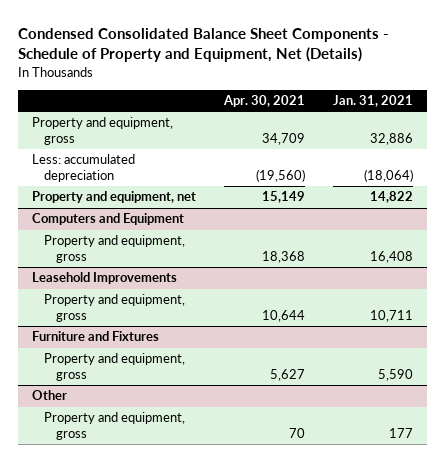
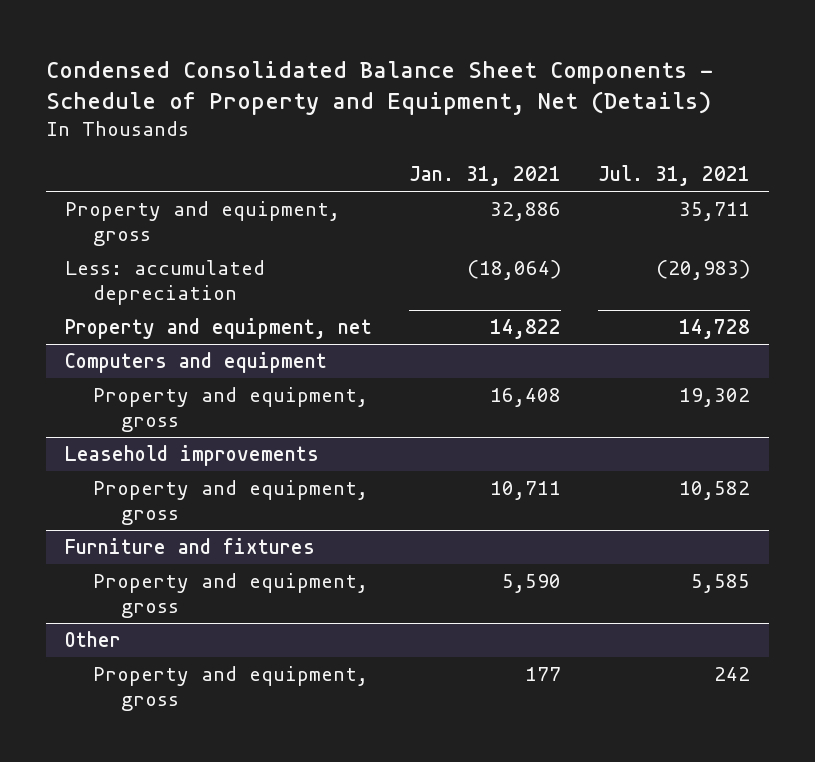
[223,95,306,108] Apr. 30, 2021 -> none
none -> [598,164,751,186] Jul. 31, 2021
[32,213,185,226] Computers and Equipment -> [64,352,327,374] Computers and equipment
[32,272,178,285] Leasehold Improvements -> [64,445,319,467] Leasehold improvements
[32,331,160,342] Furniture and Fixtures -> [64,538,315,555] Furniture and fixtures

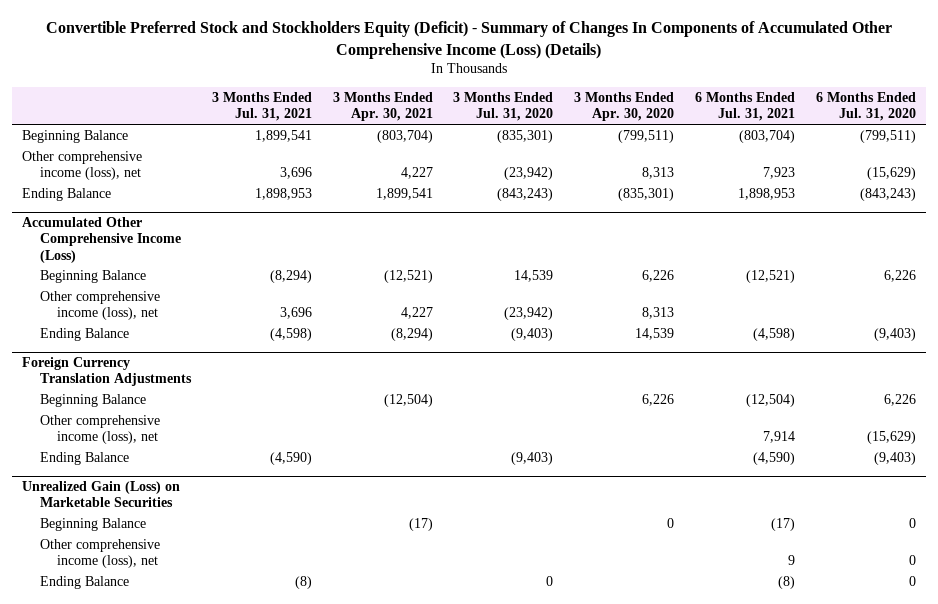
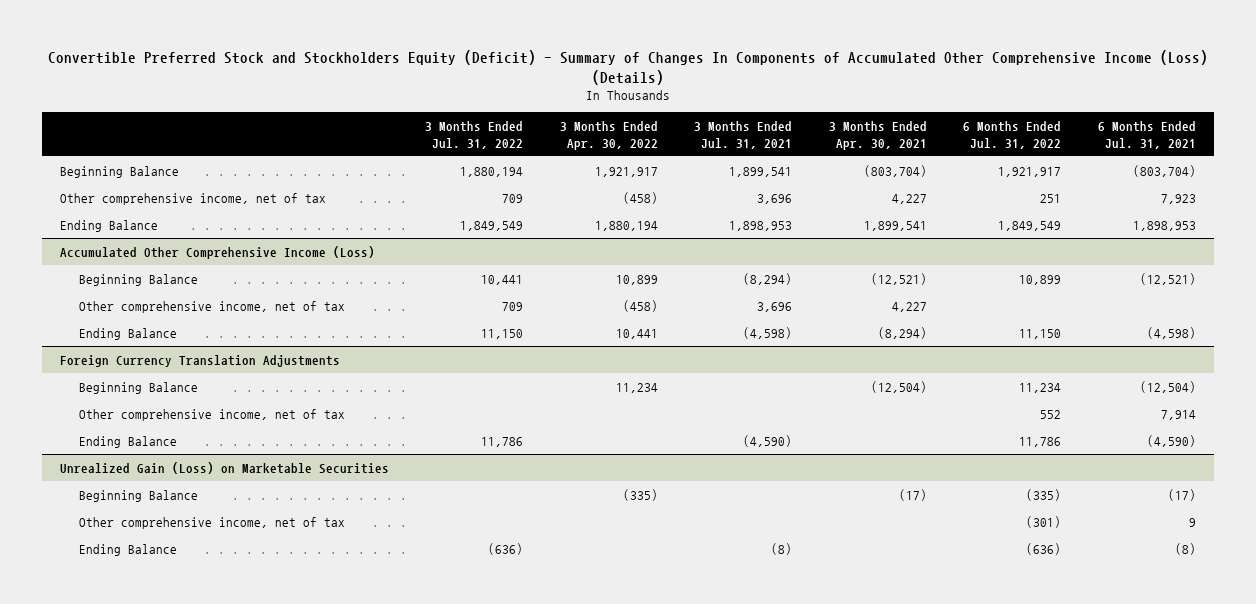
[453,92,554,122] 3 Months Ended Jul. 31, 2020 -> none
[574,92,675,122] 3 Months Ended Apr. 30, 2020 -> none
[815,92,916,122] 6 Months Ended Jul. 31, 2020 -> none
none -> [425,120,524,149] 3 Months Ended Jul. 31, 2022
none -> [559,120,658,150] 3 Months Ended Apr. 30, 2022
none -> [963,120,1062,149] 6 Months Ended Jul. 31, 2022
[22,150,143,181] Other comprehensive income (loss), net -> [59,192,326,205] Other comprehensive income, net of tax
[39,290,160,321] Other comprehensive income (loss), net -> [79,300,346,313] Other comprehensive income, net of tax
[39,414,160,445] Other comprehensive income (loss), net -> [79,408,346,421] Other comprehensive income, net of tax
[39,538,160,569] Other comprehensive income (loss), net -> [79,516,346,529] Other comprehensive income, net of tax

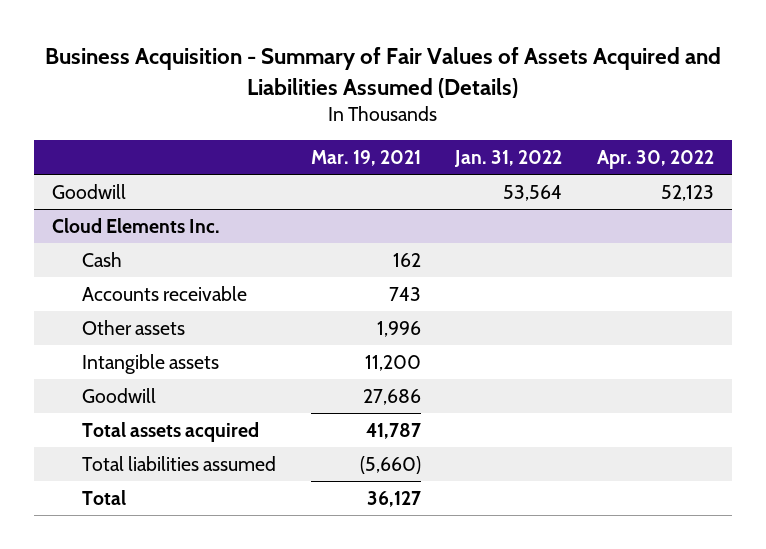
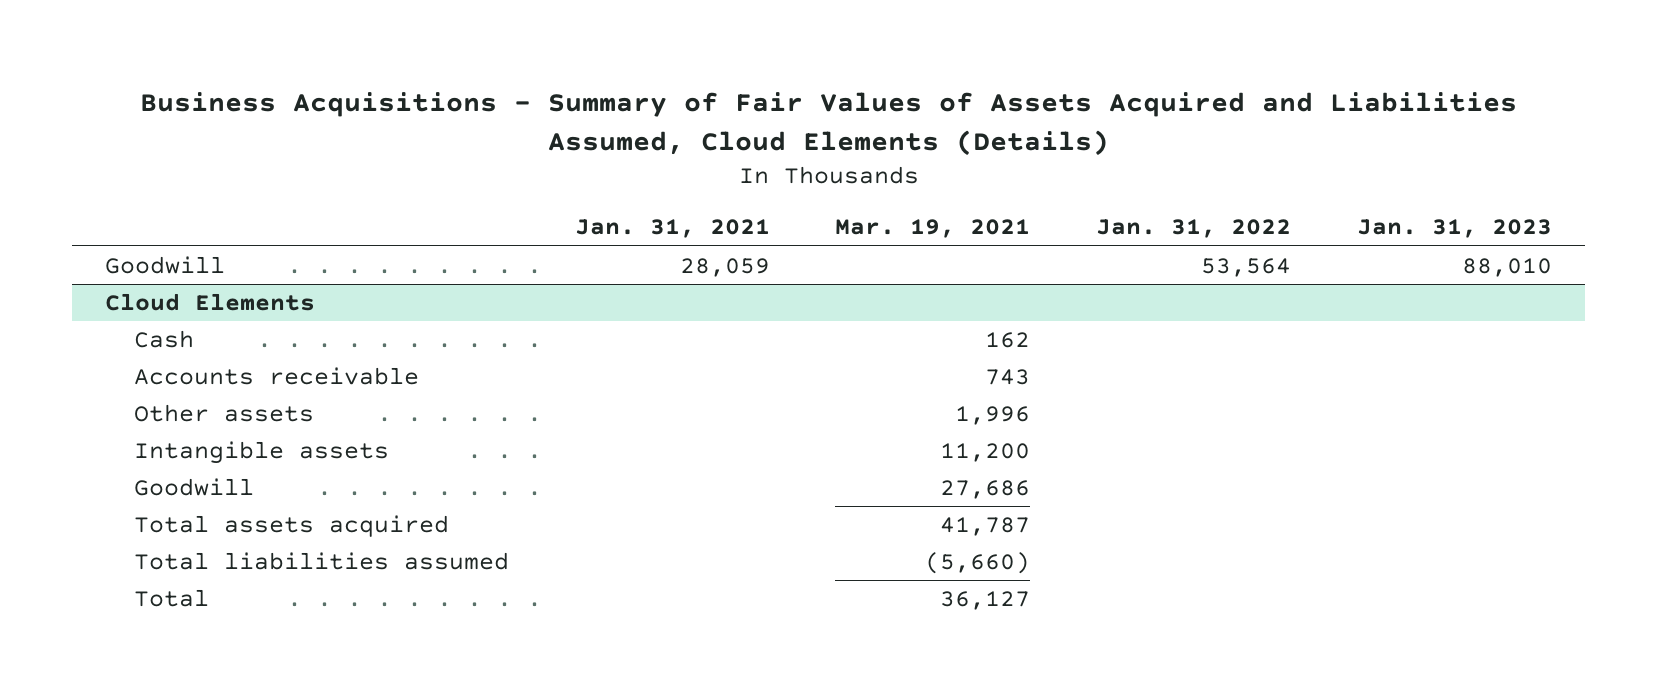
[44,47,721,98] Business Acquisition - Summary of Fair Values of Assets Acquired and Liabilities Assumed (Details) -> [139,91,1517,156] Business Acquisitions - Summary of Fair Values of Assets Acquired and Liabilities Assumed, Cloud Elements (Details)
[597,150,715,170] Apr. 30, 2022 -> none
none -> [574,219,770,239] Jan. 31, 2021
none -> [1357,219,1553,239] Jan. 31, 2023
[51,217,220,233] Cloud Elements Inc. -> [105,293,316,312] Cloud Elements

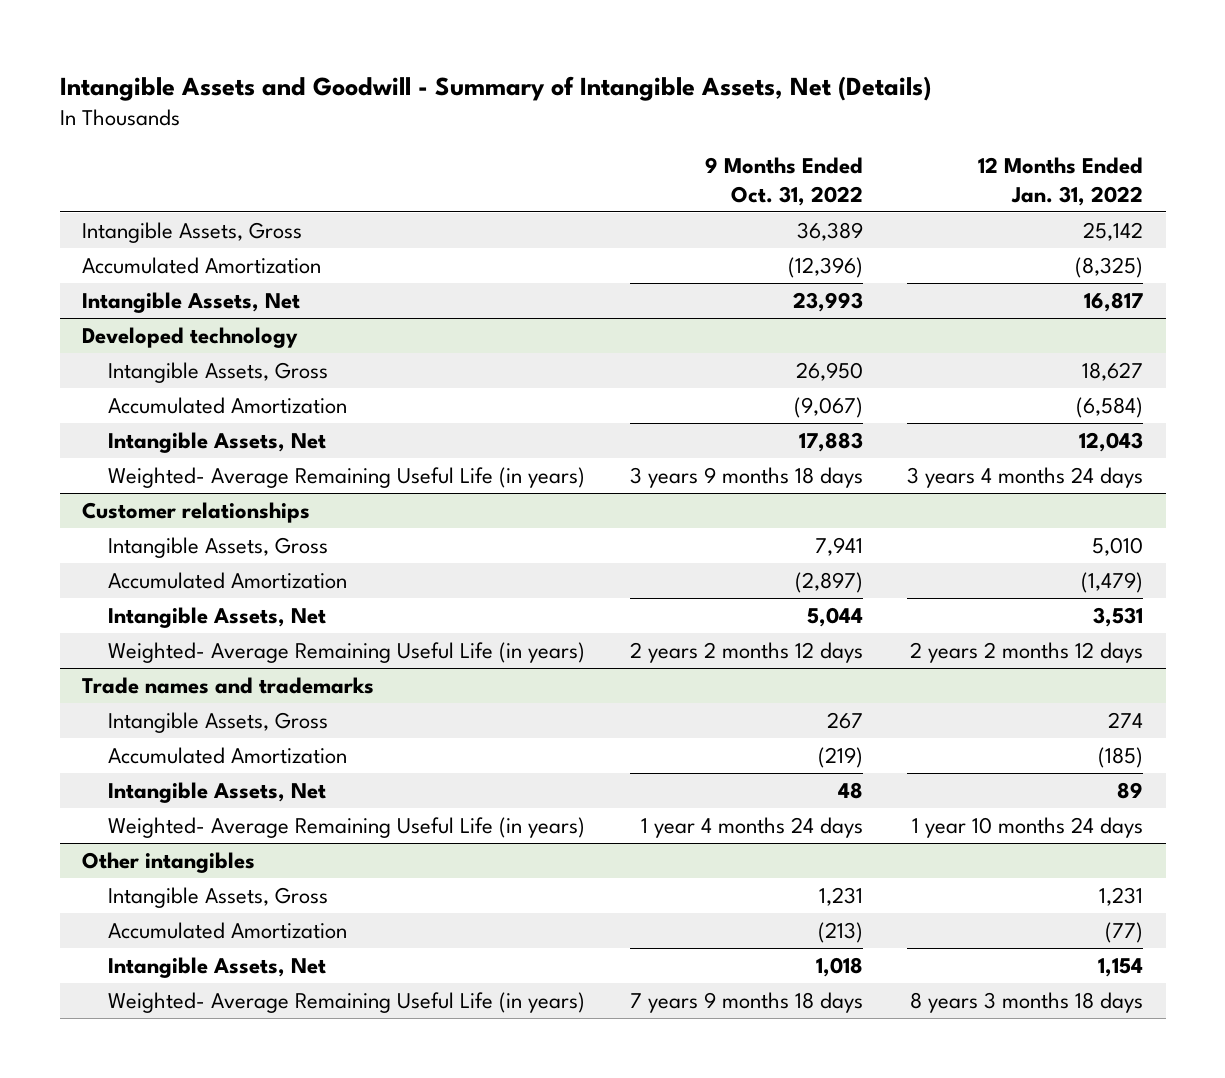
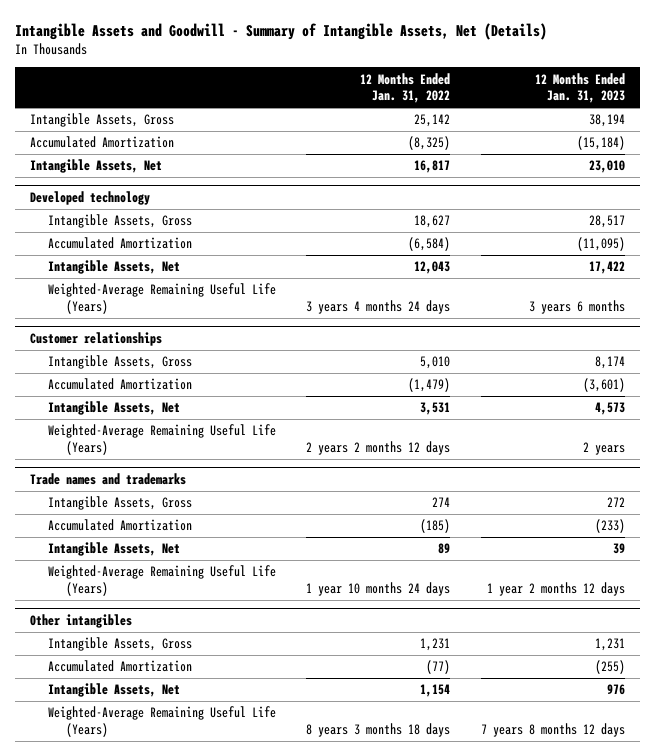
[704,157,863,206] 9 Months Ended Oct. 31, 2022 -> none
none -> [534,72,625,104] 12 Months Ended Jan. 31, 2023
[108,467,586,489] Weighted- Average Remaining Useful Life (in years) -> [48,283,277,315] Weighted-Average Remaining Useful Life (Years)
[108,642,586,664] Weighted- Average Remaining Useful Life (in years) -> [48,424,277,456] Weighted-Average Remaining Useful Life (Years)
[108,817,586,839] Weighted- Average Remaining Useful Life (in years) -> [48,565,277,597] Weighted-Average Remaining Useful Life (Years)
[108,992,586,1014] Weighted- Average Remaining Useful Life (in years) -> [48,706,277,738] Weighted-Average Remaining Useful Life (Years)

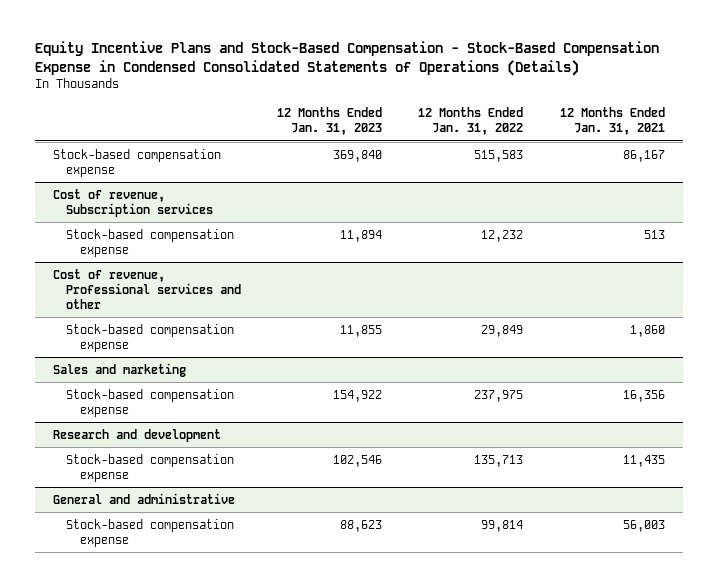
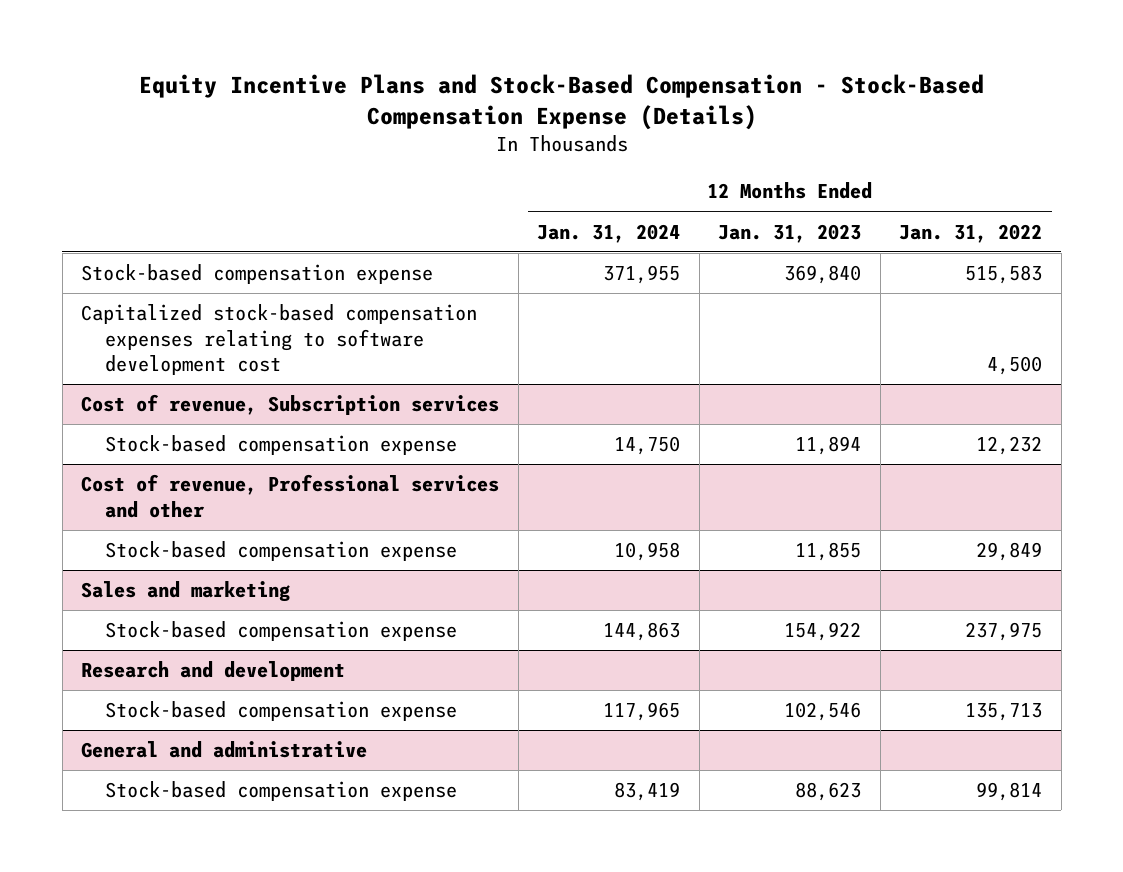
[34,41,659,77] Equity Incentive Plans and Stock-Based Compensation - Stock-Based Compensation Expense in Condensed Consolidated Statements of Operations (Details) -> [138,74,984,131] Equity Incentive Plans and Stock-Based Compensation - Stock-Based Compensation Expense (Details)
[559,107,665,136] 12 Months Ended Jan. 31, 2021 -> none
none -> [537,223,681,243] Jan. 31, 2024
none -> [81,304,478,375] Capitalized stock-based compensation expenses relating to software development cost

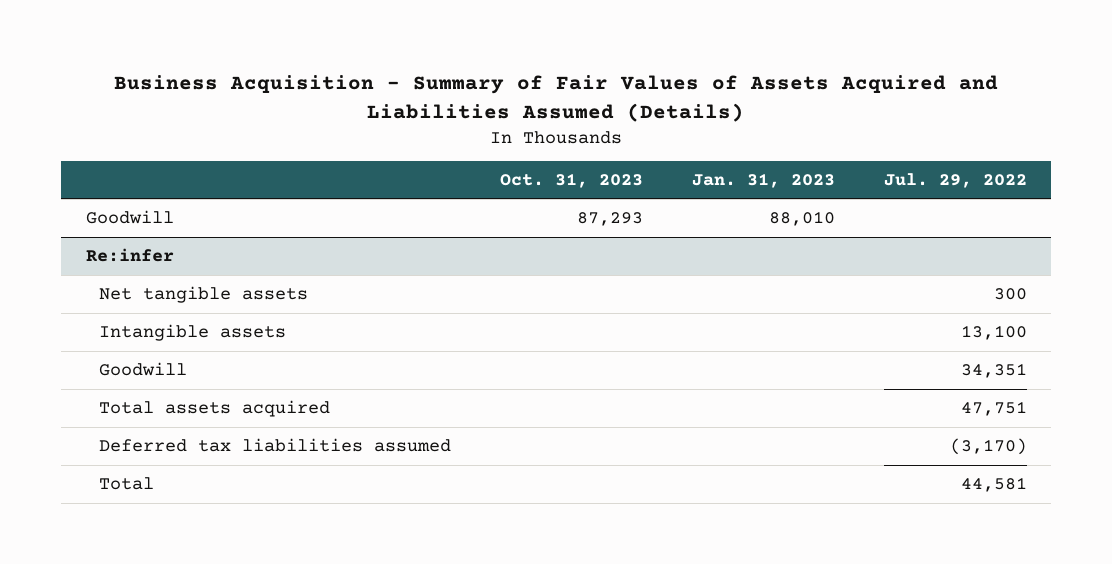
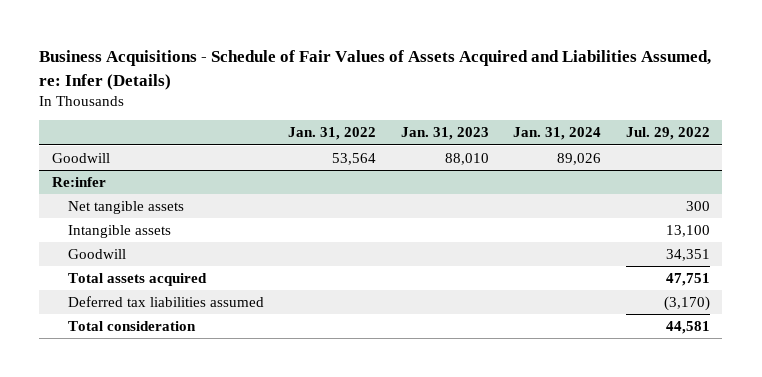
[114,75,999,122] Business Acquisition - Summary of Fair Values of Assets Acquired and Liabilities Assumed (Details) -> [39,50,712,90] Business Acquisitions - Schedule of Fair Values of Assets Acquired and Liabilities Assumed, re: Infer (Details)
[499,172,643,188] Oct. 31, 2023 -> none
none -> [288,127,377,141] Jan. 31, 2022
none -> [513,127,602,141] Jan. 31, 2024
[98,477,154,491] Total -> [67,320,196,331] Total consideration

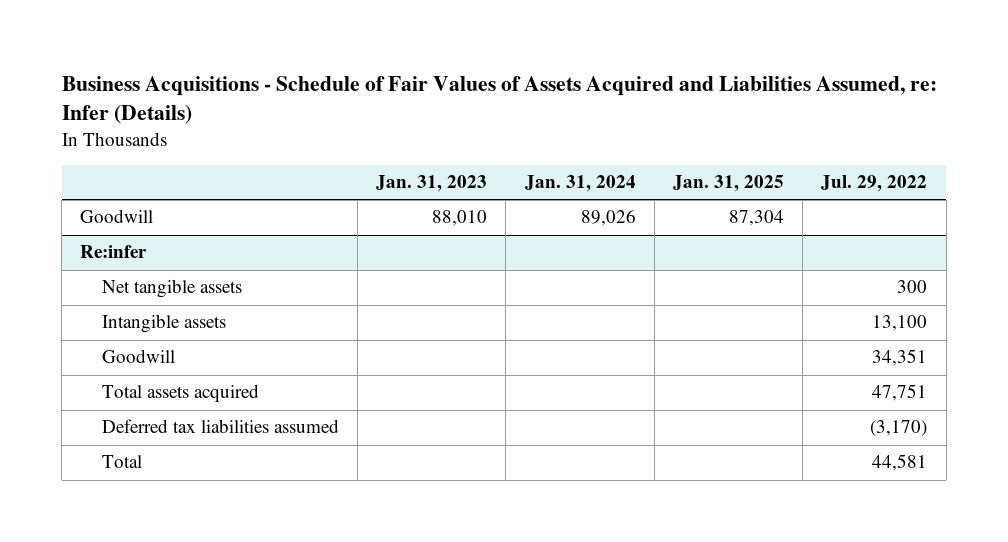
[288,127,377,141] Jan. 31, 2022 -> none
none -> [673,175,785,193] Jan. 31, 2025
[67,320,196,331] Total consideration -> [101,455,142,469] Total

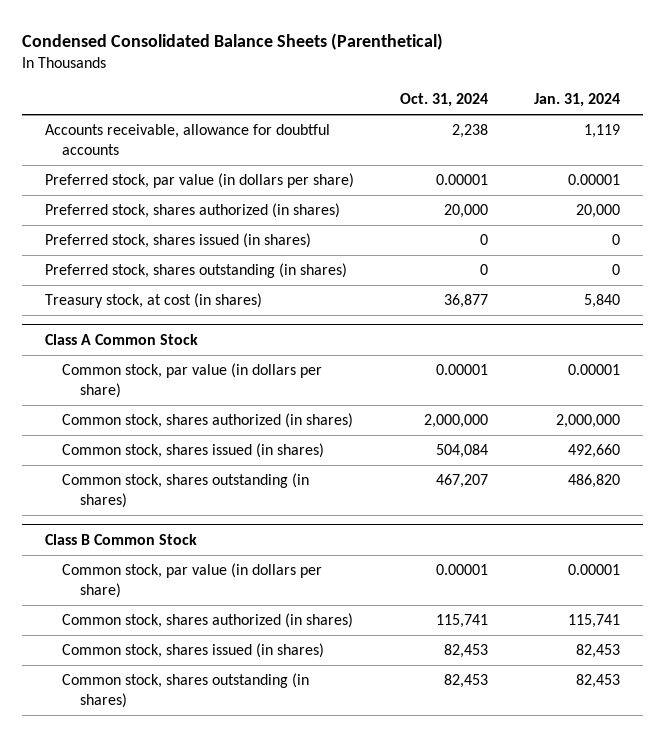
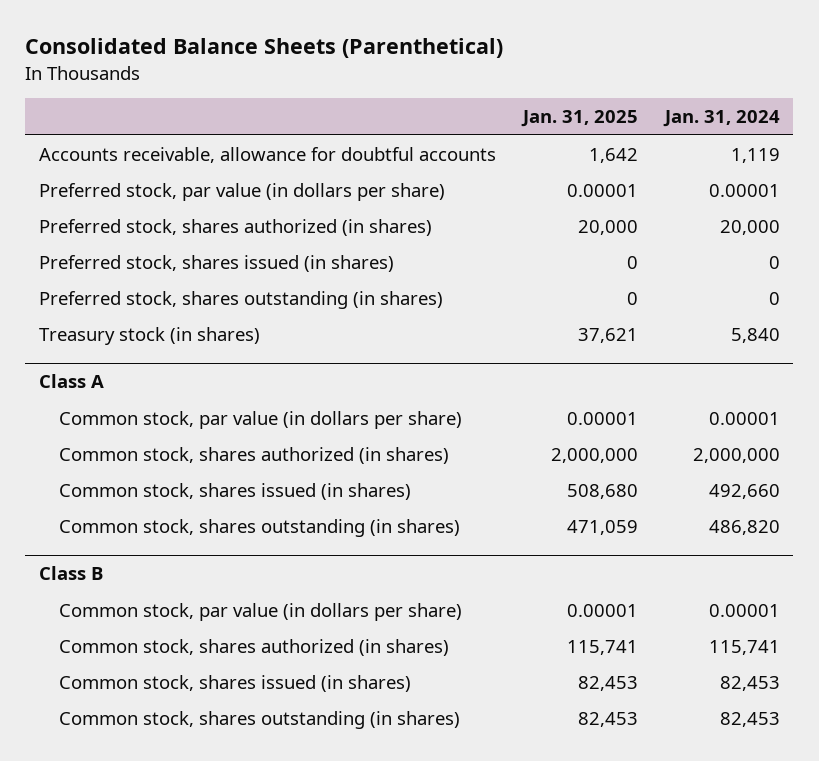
[22,32,444,50] Condensed Consolidated Balance Sheets (Parenthetical) -> [25,38,504,59] Consolidated Balance Sheets (Parenthetical)
[400,93,489,108] Oct. 31, 2024 -> none
none -> [520,110,638,128] Jan. 31, 2025
[45,293,263,309] Treasury stock, at cost (in shares) -> [38,326,260,345] Treasury stock (in shares)
[45,334,199,346] Class A Common Stock -> [38,374,104,389] Class A
[45,534,198,546] Class B Common Stock -> [38,566,103,581] Class B

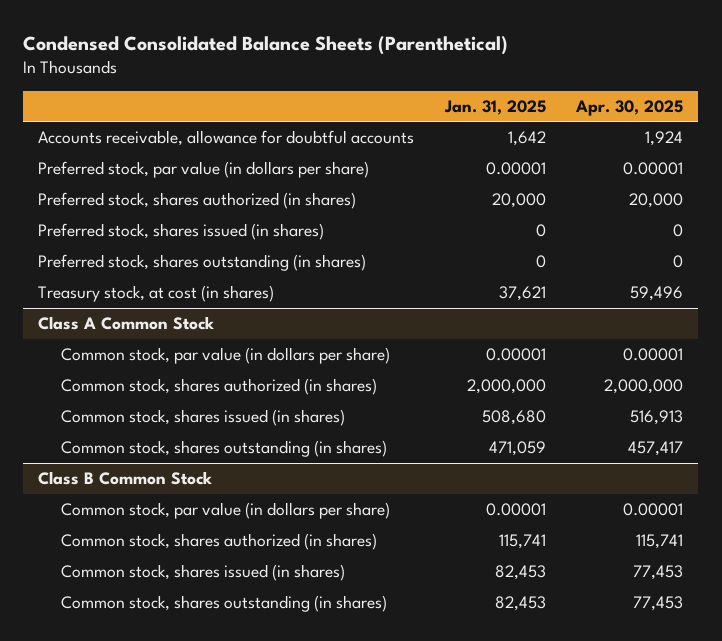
[25,38,504,59] Consolidated Balance Sheets (Parenthetical) -> [23,36,509,56] Condensed Consolidated Balance Sheets (Parenthetical)
[662,110,780,128] Jan. 31, 2024 -> none
none -> [575,99,684,116] Apr. 30, 2025
[38,326,260,345] Treasury stock (in shares) -> [38,285,275,303] Treasury stock, at cost (in shares)
[38,374,104,389] Class A -> [38,316,215,331] Class A Common Stock
[38,566,103,581] Class B -> [38,471,213,486] Class B Common Stock

